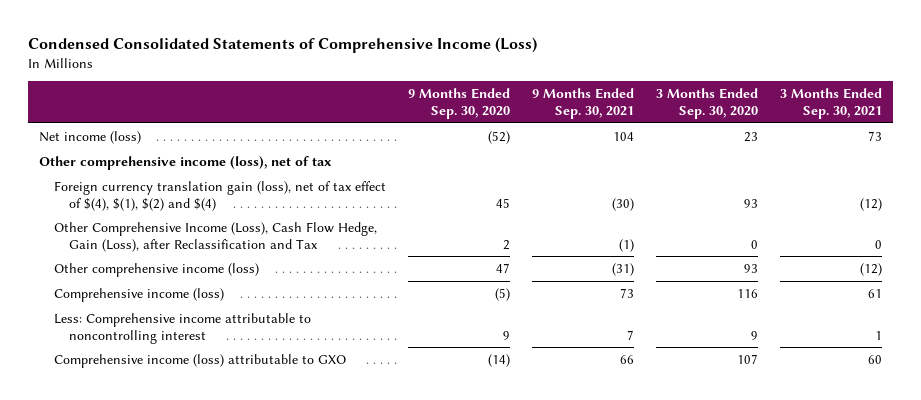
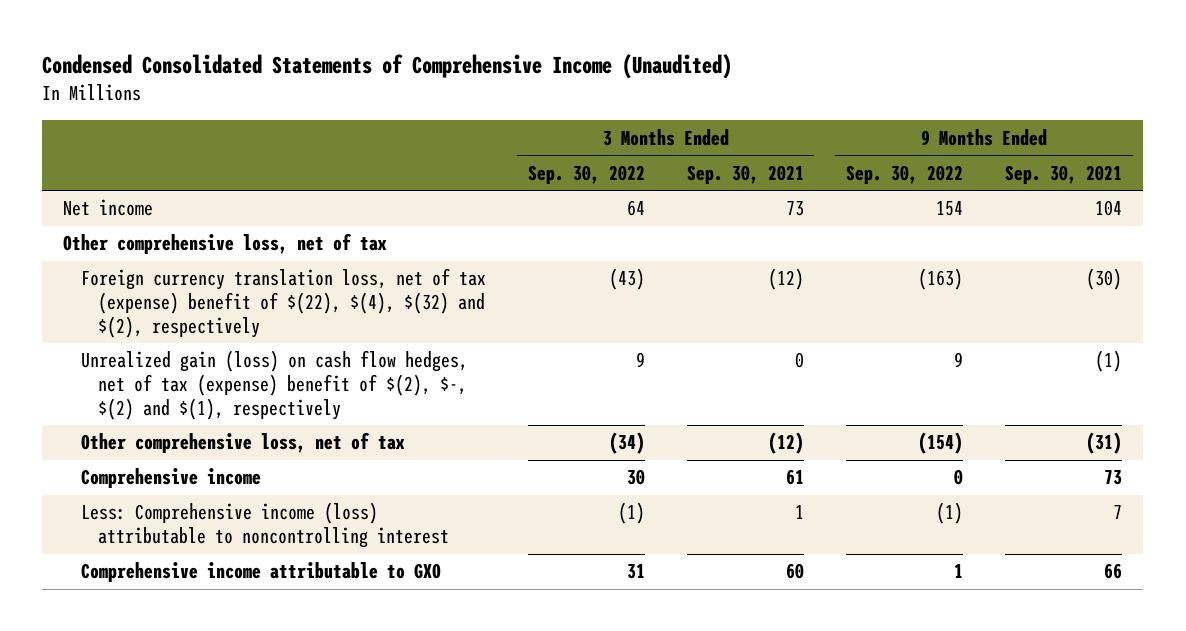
[27,37,537,54] Condensed Consolidated Statements of Comprehensive Income (Loss) -> [42,54,733,80] Condensed Consolidated Statements of Comprehensive Income (Unaudited)
[408,88,511,120] 9 Months Ended Sep. 30, 2020 -> none
[656,88,759,120] 3 Months Ended Sep. 30, 2020 -> none
none -> [527,164,645,184] Sep. 30, 2022
none -> [845,164,963,184] Sep. 30, 2022
[38,130,141,144] Net income (loss) -> [63,199,154,217] Net income
[38,155,332,170] Other comprehensive income (loss), net of tax -> [63,233,388,255] Other comprehensive loss, net of tax
[53,180,386,211] Foreign currency translation gain (loss), net of tax effect of $(4), $(1), $(2) and $(4) -> [80,268,486,338] Foreign currency translation loss, net of tax (expense) benefit of $(22), $(4), $(32) and $(2), respectively
[53,221,377,252] Other Comprehensive Income (Loss), Cash Flow Hedge, Gain (Loss), after Reclassification and Tax -> [80,350,468,420] Unrealized gain (loss) on cash flow hedges, net of tax (expense) benefit of $(2), $-, $(2) and $(1), respectively
[53,262,259,277] Other comprehensive income (loss) -> [80,432,405,454] Other comprehensive loss, net of tax
[53,287,224,302] Comprehensive income (loss) -> [80,468,261,489] Comprehensive income
[53,312,311,344] Less: Comprehensive income attributable to noncontrolling interest -> [80,502,449,549] Less: Comprehensive income (loss) attributable to noncontrolling interest
[53,353,346,368] Comprehensive income (loss) attributable to GXO -> [80,562,441,583] Comprehensive income attributable to GXO

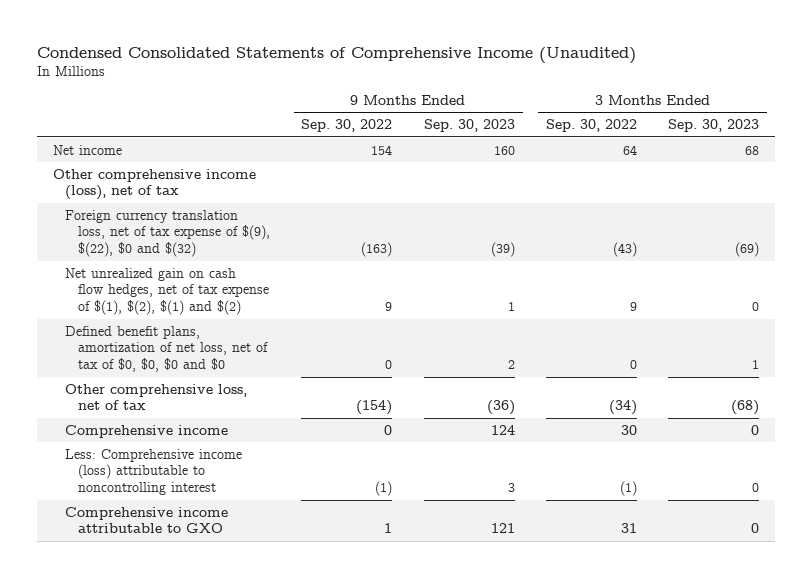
[686,164,804,184] Sep. 30, 2021 -> none
[1005,164,1123,184] Sep. 30, 2021 -> none
none -> [423,119,515,133] Sep. 30, 2023
none -> [668,119,760,133] Sep. 30, 2023
[63,233,388,255] Other comprehensive loss, net of tax -> [52,168,256,201] Other comprehensive income (loss), net of tax
[80,268,486,338] Foreign currency translation loss, net of tax (expense) benefit of $(22), $(4), $(32) and $(2), respectively -> [65,209,271,258] Foreign currency translation loss, net of tax expense of $(9), $(22), $0 and $(32)
[80,350,468,420] Unrealized gain (loss) on cash flow hedges, net of tax (expense) benefit of $(2), $-, $(2) and $(1), respectively -> [65,267,270,316] Net unrealized gain on cash flow hedges, net of tax expense of $(1), $(2), $(1) and $(2)
none -> [65,325,269,373] Defined benefit plans, amortization of net loss, net of tax of $0, $0, $0 and $0

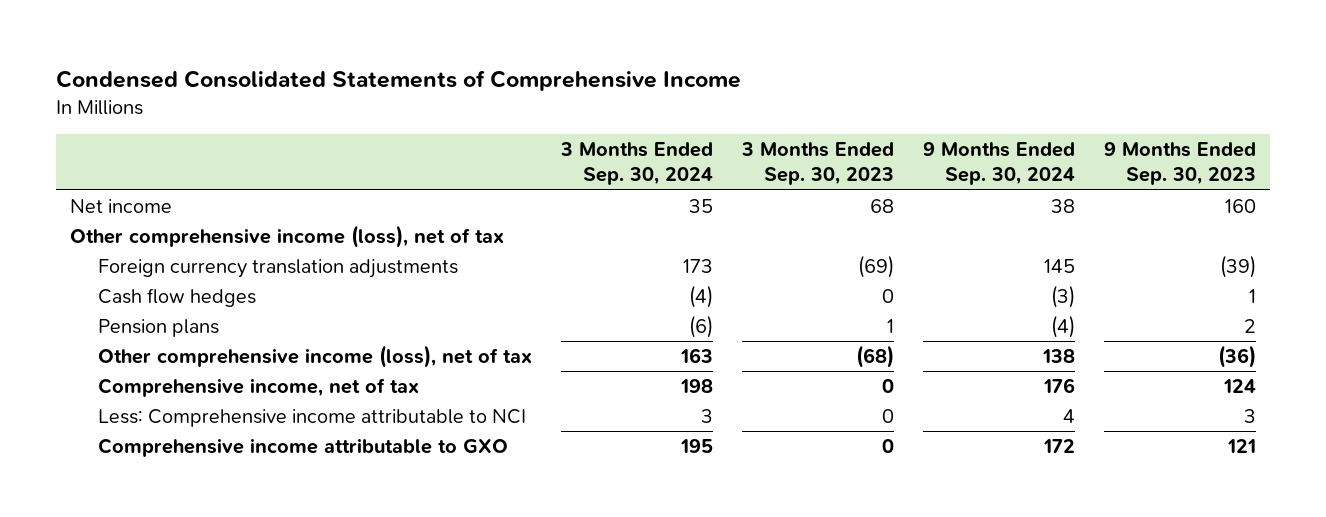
[36,46,636,64] Condensed Consolidated Statements of Comprehensive Income (Unaudited) -> [55,70,741,92] Condensed Consolidated Statements of Comprehensive Income
[301,119,393,133] Sep. 30, 2022 -> none
[546,119,638,133] Sep. 30, 2022 -> none
none -> [560,142,714,186] 3 Months Ended Sep. 30, 2024
none -> [923,142,1076,186] 9 Months Ended Sep. 30, 2024
[65,209,271,258] Foreign currency translation loss, net of tax expense of $(9), $(22), $0 and $(32) -> [98,259,459,279] Foreign currency translation adjustments
[65,267,270,316] Net unrealized gain on cash flow hedges, net of tax expense of $(1), $(2), $(1) and $(2) -> [98,288,257,308] Cash flow hedges
[65,325,269,373] Defined benefit plans, amortization of net loss, net of tax of $0, $0, $0 and $0 -> [98,319,220,338] Pension plans
[65,383,248,411] Other comprehensive loss, net of tax -> [98,345,533,369] Other comprehensive income (loss), net of tax
[65,424,229,438] Comprehensive income -> [98,378,420,398] Comprehensive income, net of tax
[65,448,243,496] Less: Comprehensive income (loss) attributable to noncontrolling interest -> [98,409,527,428] Less: Comprehensive income attributable to NCI

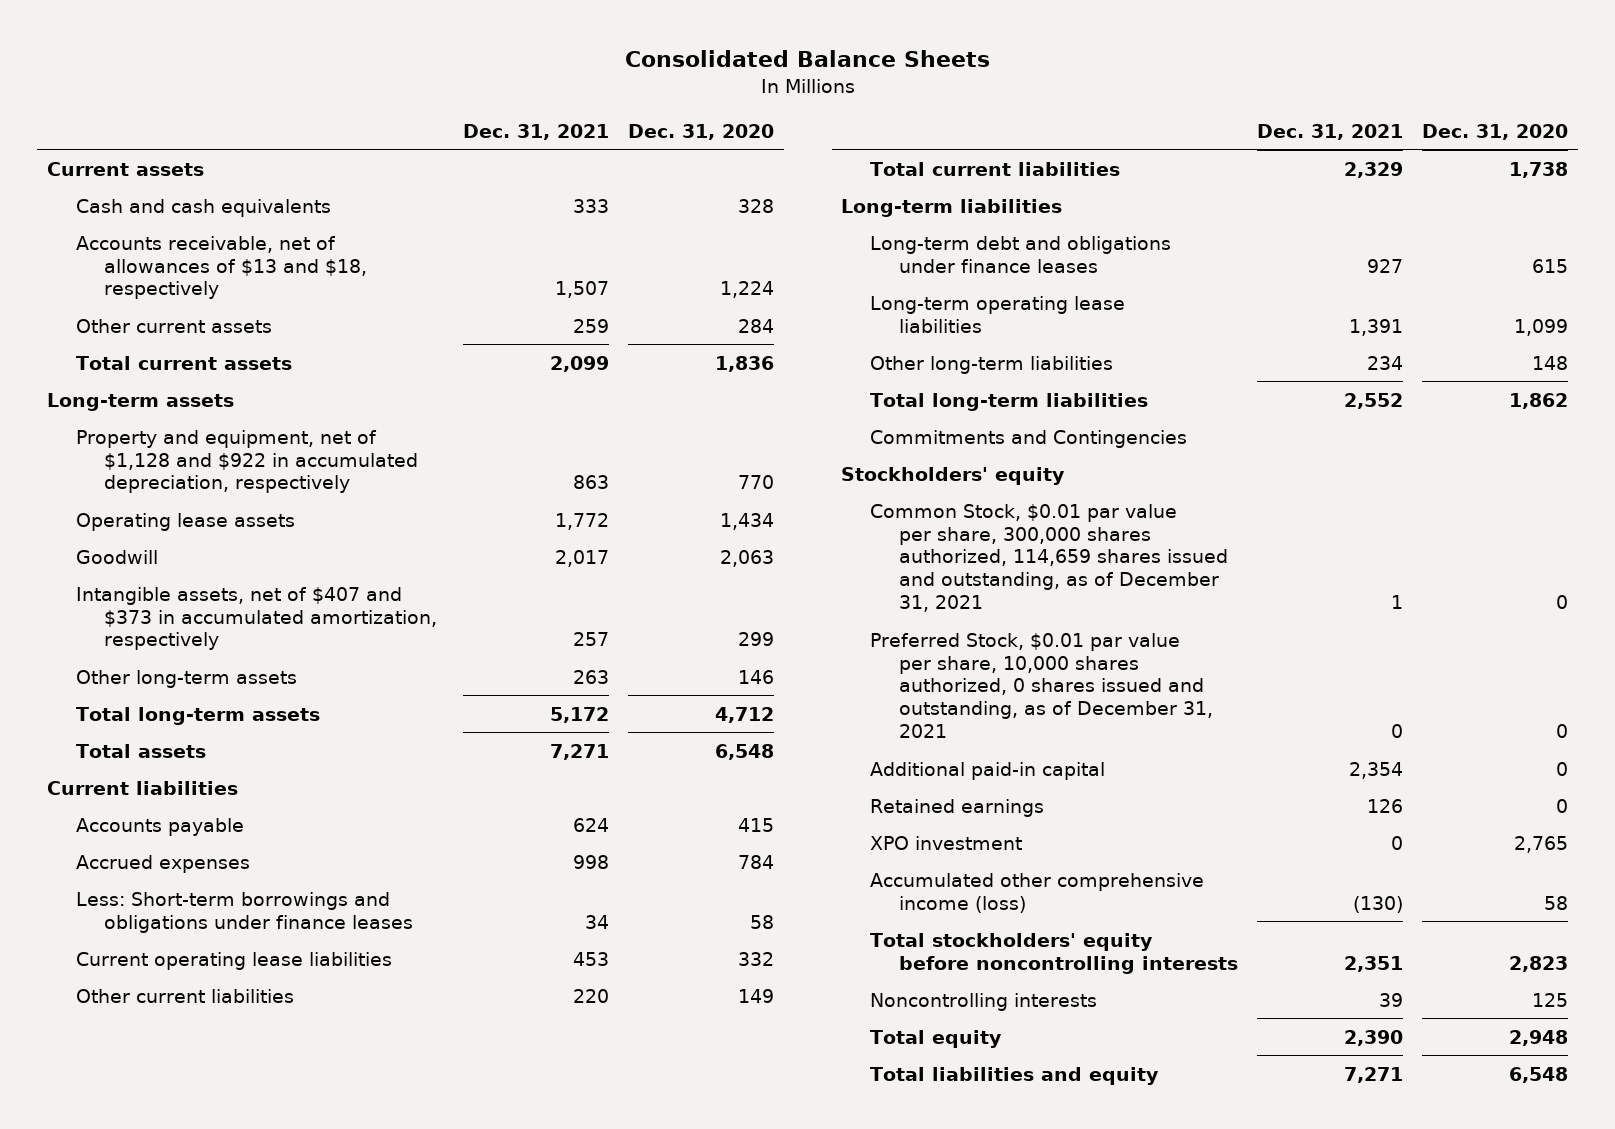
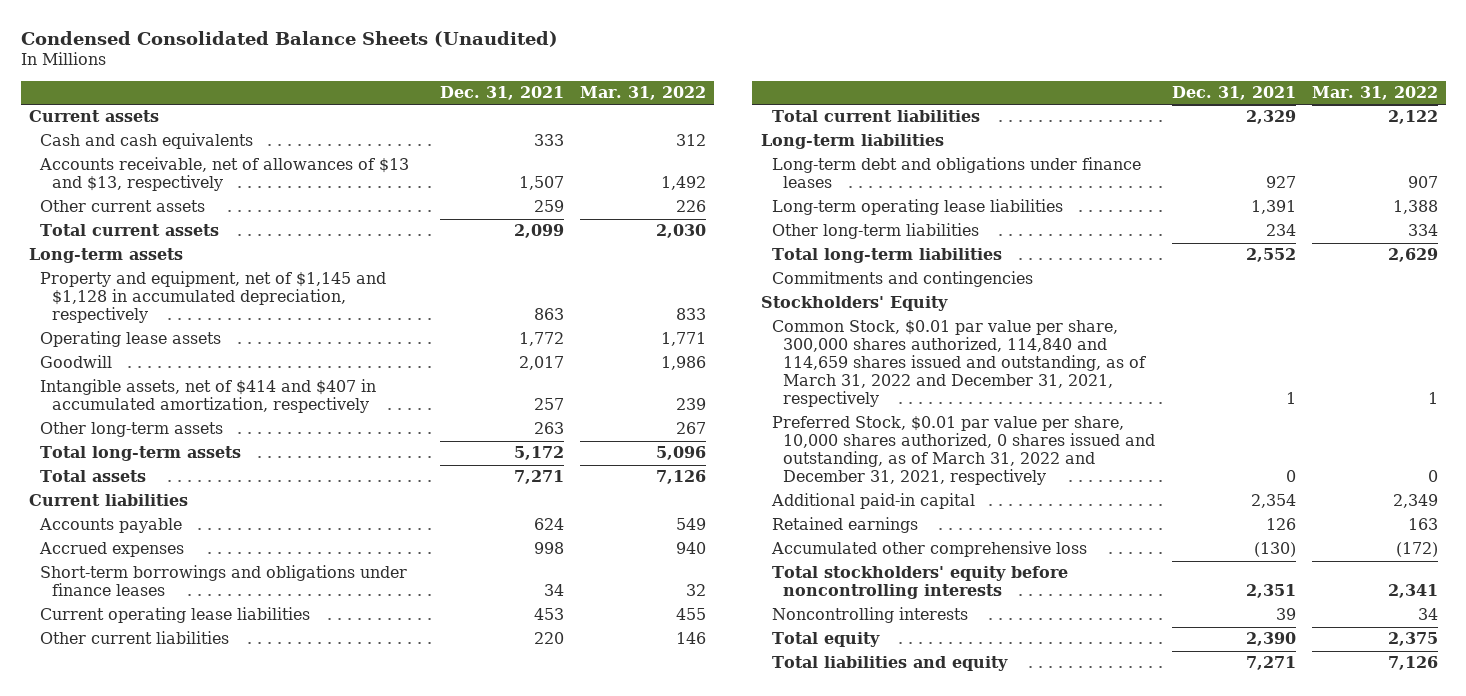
[624,49,990,67] Consolidated Balance Sheets -> [20,30,558,47] Condensed Consolidated Balance Sheets (Unaudited)
[627,123,774,140] Dec. 31, 2020 -> none
none -> [579,86,706,101] Mar. 31, 2022
[75,235,368,300] Accounts receivable, net of allowances of $13 and $18, respectively -> [39,157,410,192] Accounts receivable, net of allowances of $13 and $13, respectively
[75,429,419,494] Property and equipment, net of $1,128 and $922 in accumulated depreciation, respectively -> [40,271,387,324] Property and equipment, net of $1,145 and $1,128 in accumulated depreciation, respectively
[75,586,438,651] Intangible assets, net of $407 and $373 in accumulated amortization, respectively -> [40,379,377,414] Intangible assets, net of $414 and $407 in accumulated amortization, respectively
[75,891,414,933] Less: Short-term borrowings and obligations under finance leases -> [40,565,408,597] Short-term borrowings and obligations under finance leases
[870,429,1188,448] Commitments and Contingencies -> [771,271,1033,288] Commitments and contingencies
[841,466,1066,485] Stockholders' equity -> [760,296,948,312] Stockholders' Equity
[870,503,1228,613] Common Stock, $0.01 par value per share, 300,000 shares authorized, 114,659 shares issued and outstanding, as of December 31, 2021 -> [771,320,1147,408] Common Stock, $0.01 par value per share, 300,000 shares authorized, 114,840 and 114,659 shares issued and outstanding, as of March 31, 2022 and December 31, 2021, respectively
[870,632,1213,739] Preferred Stock, $0.01 par value per share, 10,000 shares authorized, 0 shares issued and outstanding, as of December 31, 2021 -> [771,416,1156,486] Preferred Stock, $0.01 par value per share, 10,000 shares authorized, 0 shares issued and outstanding, as of March 31, 2022 and December 31, 2021, respectively
[870,835,1023,850] XPO investment -> none
[870,872,1205,913] Accumulated other comprehensive income (loss) -> [770,541,1087,558] Accumulated other comprehensive loss

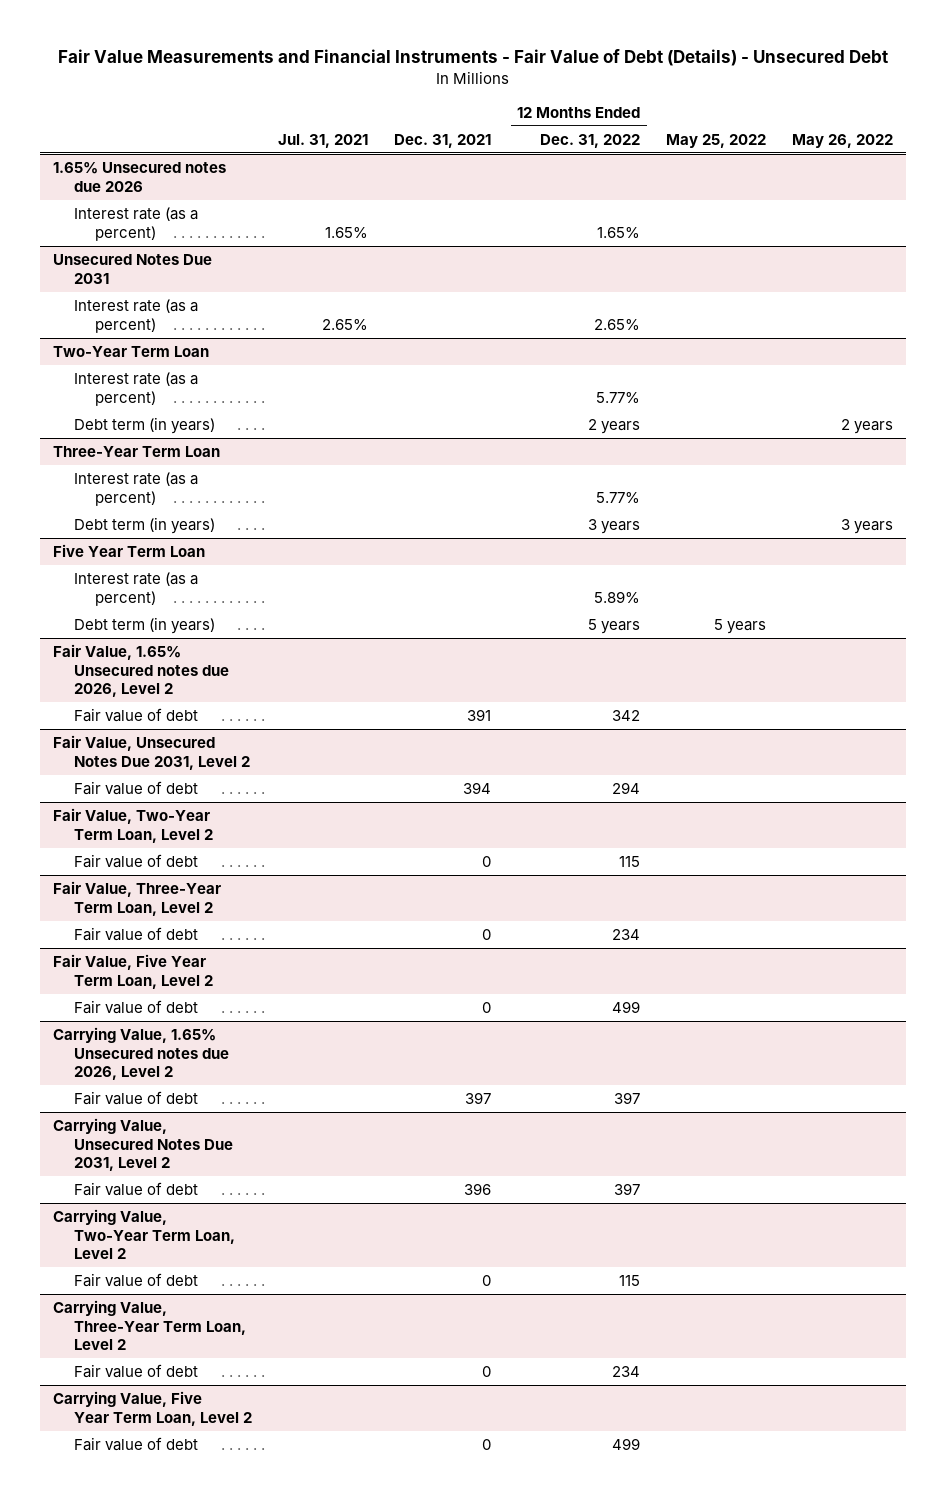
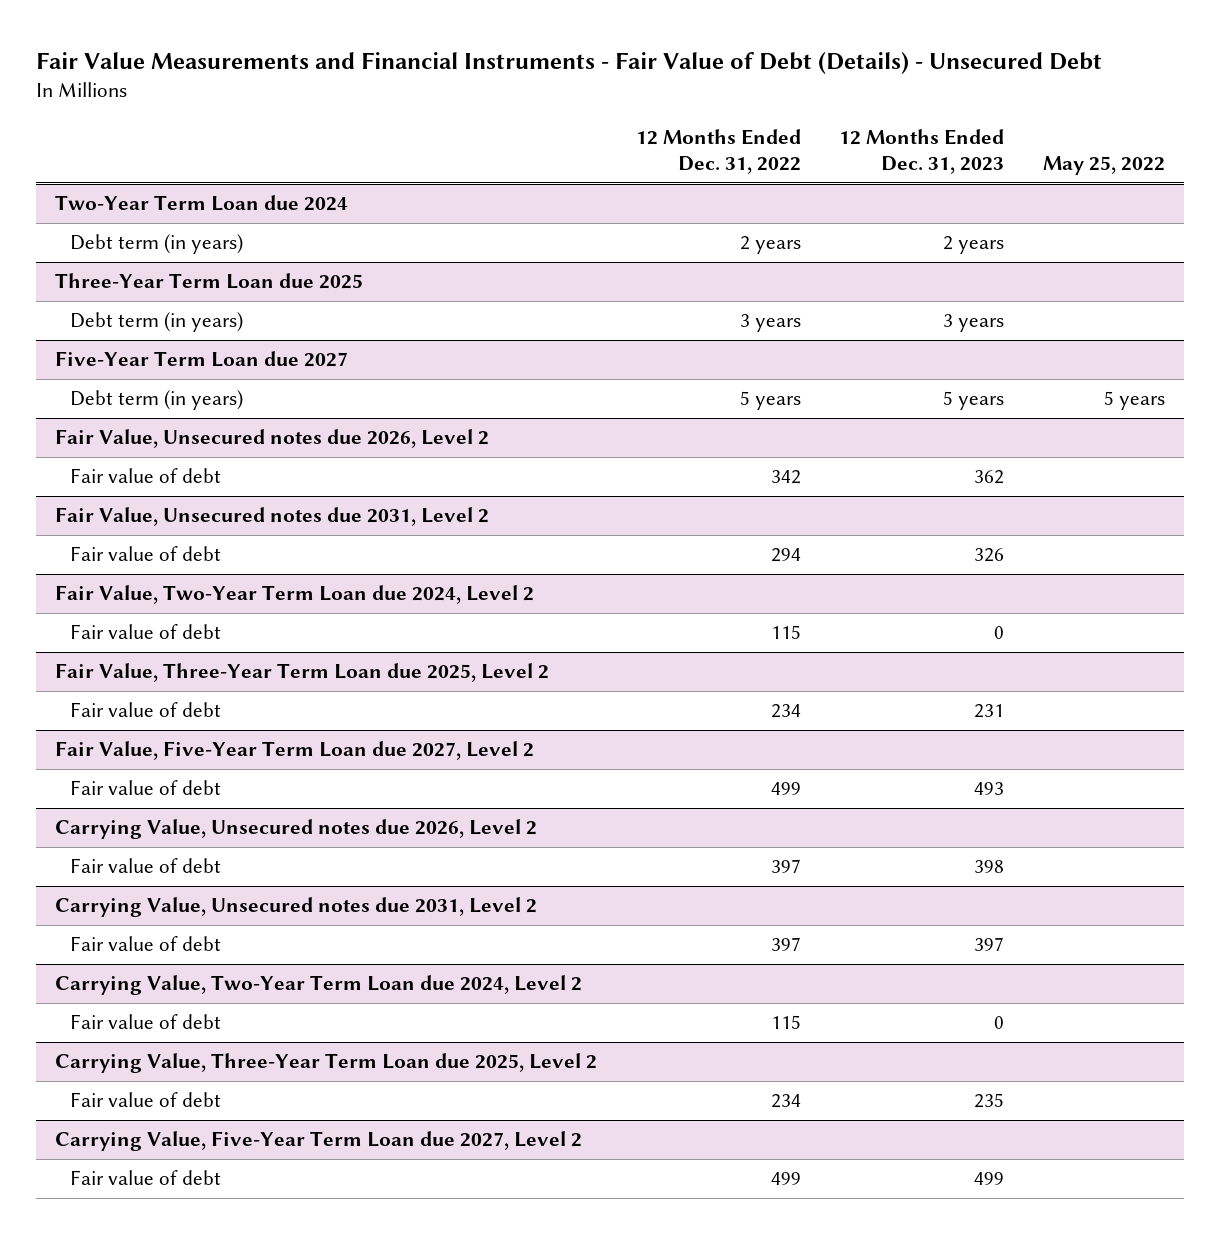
[278,133,369,148] Jul. 31, 2021 -> none
[394,133,492,148] Dec. 31, 2021 -> none
[792,133,894,148] May 26, 2022 -> none
none -> [839,129,1005,174] 12 Months Ended Dec. 31, 2023
[74,206,199,241] Interest rate (as a percent) -> none
[53,253,213,284] Unsecured Notes Due 2031 -> none
[74,298,199,333] Interest rate (as a percent) -> none
[53,345,210,357] Two-Year Term Loan -> none
[74,371,199,406] Interest rate (as a percent) -> none
[53,161,227,192] 1.65% Unsecured notes due 2026 -> [55,195,349,212] Two-Year Term Loan due 2024
[74,471,199,506] Interest rate (as a percent) -> none
[53,445,221,457] Three-Year Term Loan -> [55,273,364,290] Three-Year Term Loan due 2025
[74,571,199,606] Interest rate (as a percent) -> none
[53,543,206,557] Five Year Term Loan -> [55,351,349,368] Five-Year Term Loan due 2027
[53,643,230,698] Fair Value, 1.65% Unsecured notes due 2026, Level 2 -> [55,429,490,449] Fair Value, Unsecured notes due 2026, Level 2
[53,734,251,770] Fair Value, Unsecured Notes Due 2031, Level 2 -> [55,507,490,527] Fair Value, Unsecured notes due 2031, Level 2
[53,807,214,843] Fair Value, Two-Year Term Loan, Level 2 -> [55,585,535,605] Fair Value, Two-Year Term Loan due 2024, Level 2
[53,880,222,916] Fair Value, Three-Year Term Loan, Level 2 -> [55,663,550,683] Fair Value, Three-Year Term Loan due 2025, Level 2
[53,953,214,989] Fair Value, Five Year Term Loan, Level 2 -> [55,741,535,761] Fair Value, Five-Year Term Loan due 2027, Level 2
[53,1026,230,1081] Carrying Value, 1.65% Unsecured notes due 2026, Level 2 -> [55,819,538,840] Carrying Value, Unsecured notes due 2026, Level 2
[53,1117,234,1172] Carrying Value, Unsecured Notes Due 2031, Level 2 -> [55,897,538,918] Carrying Value, Unsecured notes due 2031, Level 2
[53,1208,236,1260] Carrying Value, Two-Year Term Loan, Level 2 -> [55,975,583,996] Carrying Value, Two-Year Term Loan due 2024, Level 2
[53,1299,247,1351] Carrying Value, Three-Year Term Loan, Level 2 -> [55,1053,598,1074] Carrying Value, Three-Year Term Loan due 2025, Level 2
[53,1390,253,1426] Carrying Value, Five Year Term Loan, Level 2 -> [55,1131,583,1152] Carrying Value, Five-Year Term Loan due 2027, Level 2

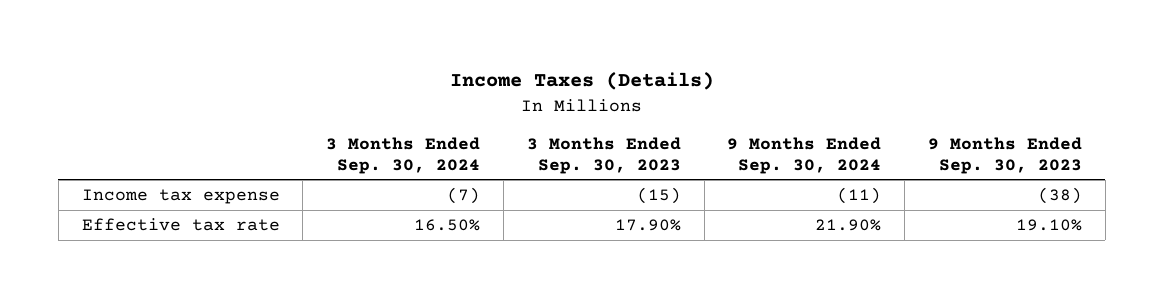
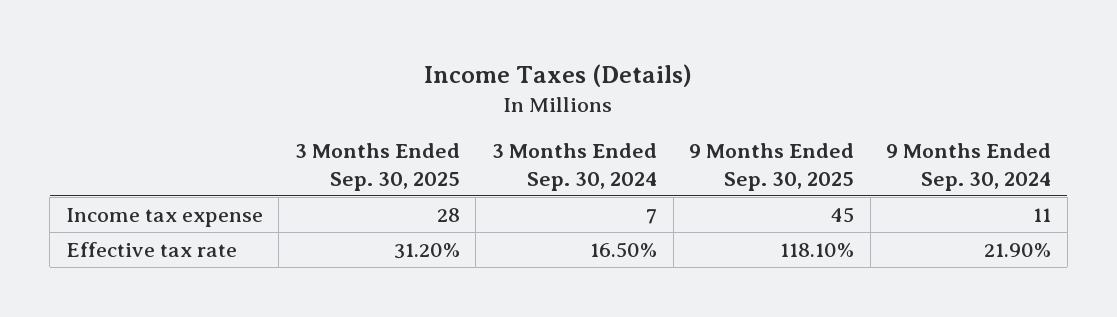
[526,136,681,174] 3 Months Ended Sep. 30, 2023 -> none
[927,136,1082,174] 9 Months Ended Sep. 30, 2023 -> none
none -> [294,143,460,191] 3 Months Ended Sep. 30, 2025
none -> [689,143,855,191] 9 Months Ended Sep. 30, 2025
[447,187,481,205] (7) -> [645,208,657,224] 7
[837,187,882,205] (11) -> [1033,207,1052,222] 11

